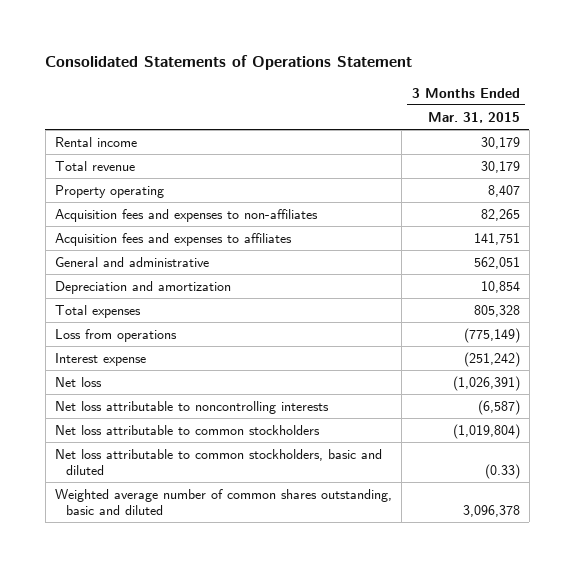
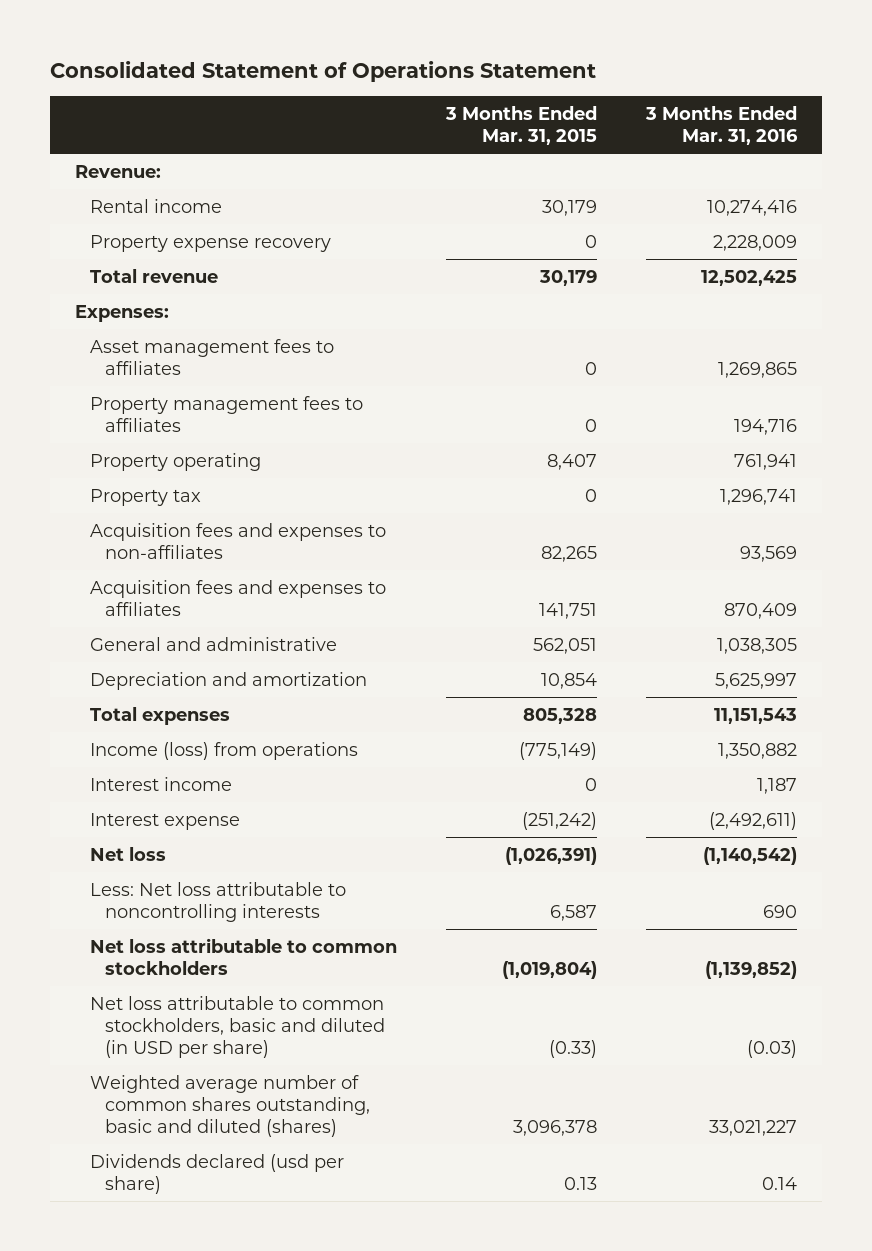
[45,54,413,70] Consolidated Statements of Operations Statement -> [49,61,596,83] Consolidated Statement of Operations Statement
none -> [645,106,799,146] 3 Months Ended Mar. 31, 2016
none -> [74,164,161,178] Revenue:
none -> [89,234,331,252] Property expense recovery
none -> [74,304,169,322] Expenses:
none -> [89,338,334,375] Asset management fees to affiliates
none -> [89,395,363,432] Property management fees to affiliates
none -> [89,488,201,506] Property tax
[55,328,178,342] Loss from operations -> [89,741,358,760] Income (loss) from operations
none -> [89,776,232,791] Interest income
[55,400,330,414] Net loss attributable to noncontrolling interests -> [89,881,346,922] Less: Net loss attributable to noncontrolling interests
[477,399,520,415] (6,587) -> [550,904,598,921] 6,587
[55,448,383,476] Net loss attributable to common stockholders, basic and diluted -> [89,995,386,1058] Net loss attributable to common stockholders, basic and diluted (in USD per share)
[55,488,393,516] Weighted average number of common shares outstanding, basic and diluted -> [89,1074,371,1137] Weighted average number of common shares outstanding, basic and diluted (shares)
none -> [89,1153,344,1194] Dividends declared (usd per share)

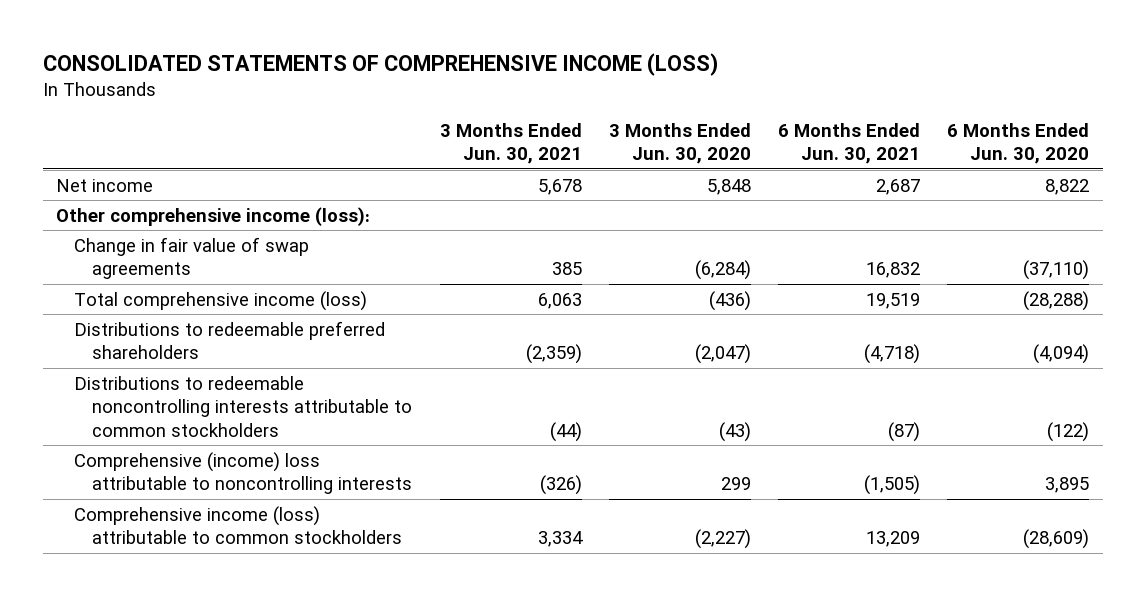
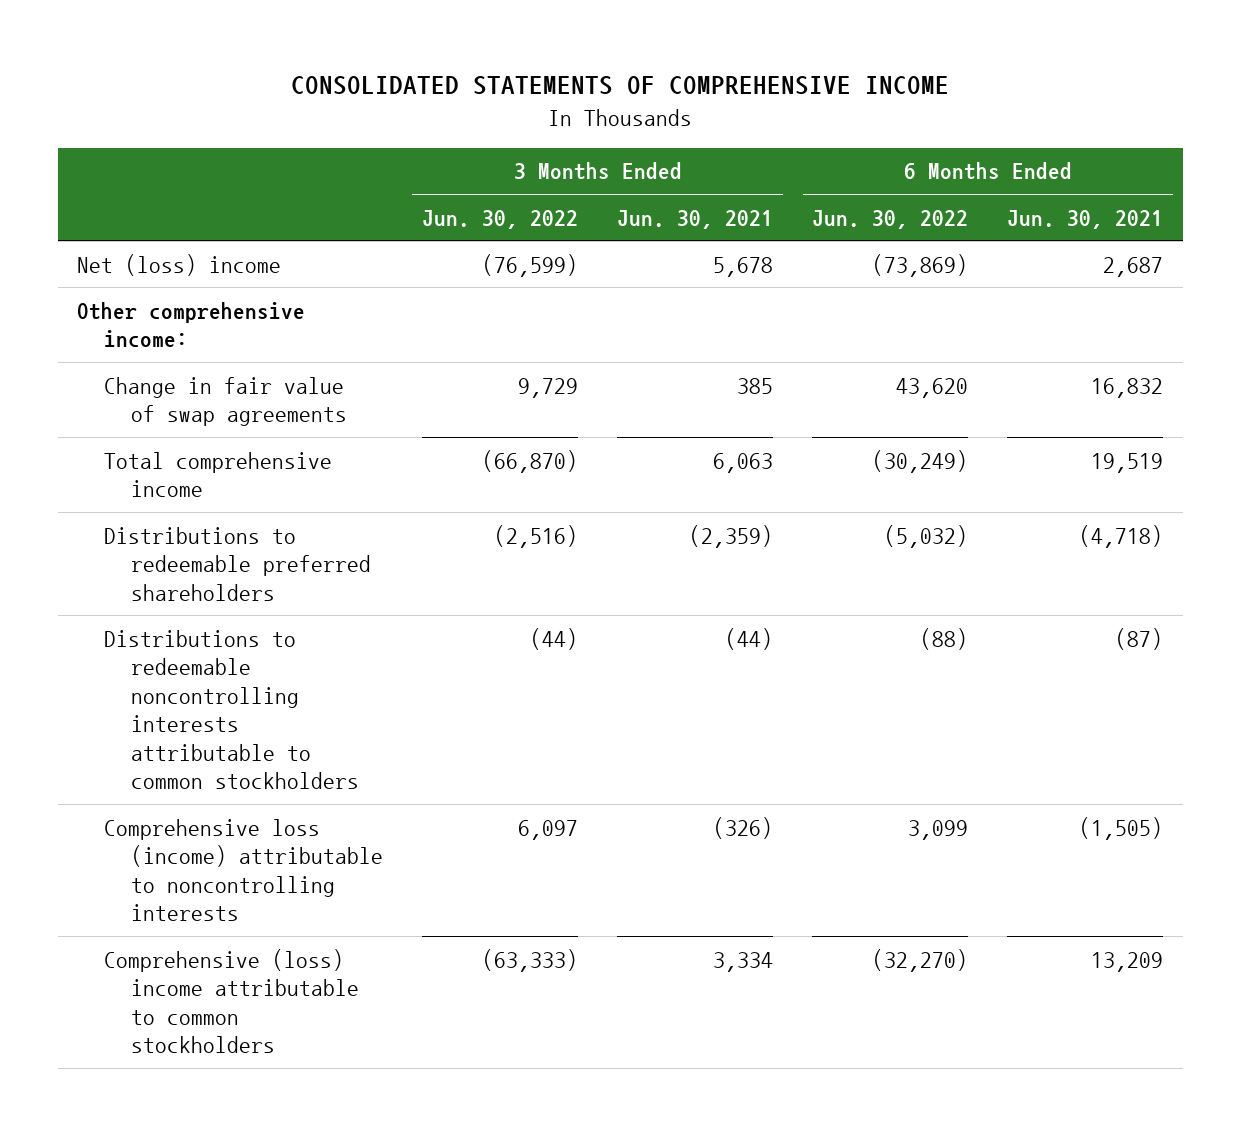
[42,53,718,77] CONSOLIDATED STATEMENTS OF COMPREHENSIVE INCOME (LOSS) -> [291,76,950,96] CONSOLIDATED STATEMENTS OF COMPREHENSIVE INCOME
[608,122,751,165] 3 Months Ended Jun. 30, 2020 -> none
[946,122,1089,165] 6 Months Ended Jun. 30, 2020 -> none
none -> [422,209,579,229] Jun. 30, 2022
none -> [812,209,969,229] Jun. 30, 2022
[56,178,154,192] Net income -> [77,253,282,276] Net (loss) income
[56,206,371,226] Other comprehensive income (loss): -> [77,301,306,349] Other comprehensive income:
[74,290,368,311] Total comprehensive income (loss) -> [104,451,333,498] Total comprehensive income
[74,451,413,495] Comprehensive (income) loss attributable to noncontrolling interests -> [104,818,384,922] Comprehensive loss (income) attributable to noncontrolling interests
[74,505,403,545] Comprehensive income (loss) attributable to common stockholders -> [104,948,360,1054] Comprehensive (loss) income attributable to common stockholders

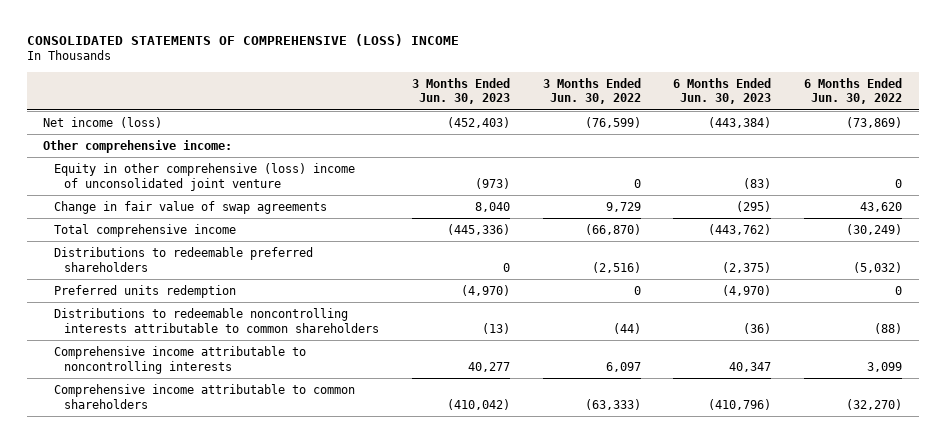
[291,76,950,96] CONSOLIDATED STATEMENTS OF COMPREHENSIVE INCOME -> [26,33,459,46] CONSOLIDATED STATEMENTS OF COMPREHENSIVE (LOSS) INCOME
[617,209,774,229] Jun. 30, 2021 -> none
[1007,209,1164,229] Jun. 30, 2021 -> none
none -> [412,77,511,105] 3 Months Ended Jun. 30, 2023
none -> [673,77,772,105] 6 Months Ended Jun. 30, 2023
[77,253,282,276] Net (loss) income -> [43,116,163,128] Net income (loss)
none -> [53,162,355,191] Equity in other comprehensive (loss) income of unconsolidated joint venture
none -> [53,284,236,298] Preferred units redemption
[104,629,360,790] Distributions to redeemable noncontrolling interests attributable to common stockholders -> [53,307,380,333] Distributions to redeemable noncontrolling interests attributable to common shareholders
[104,818,384,922] Comprehensive loss (income) attributable to noncontrolling interests -> [53,345,306,374] Comprehensive income attributable to noncontrolling interests
[104,948,360,1054] Comprehensive (loss) income attributable to common stockholders -> [53,383,355,409] Comprehensive income attributable to common shareholders

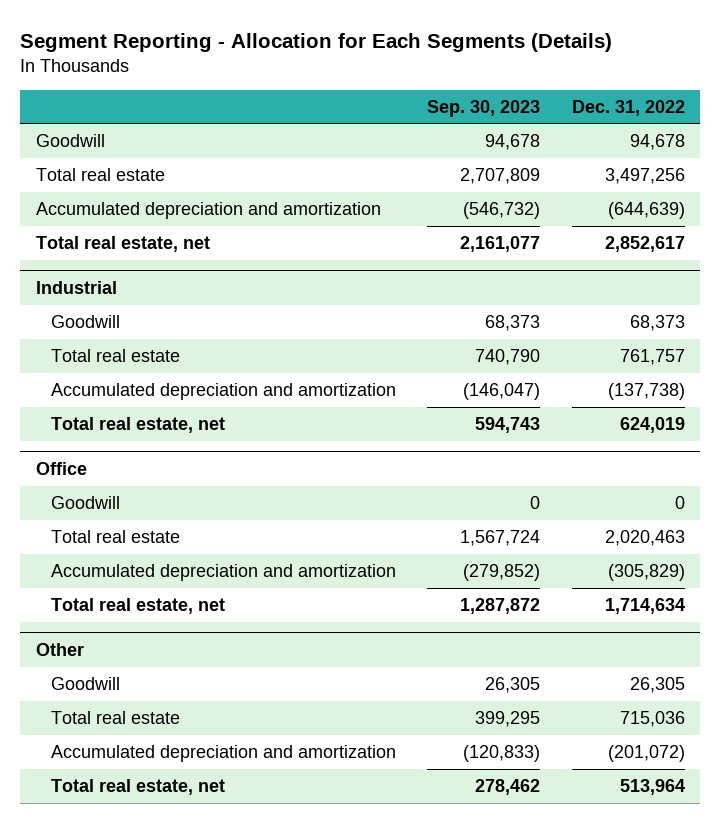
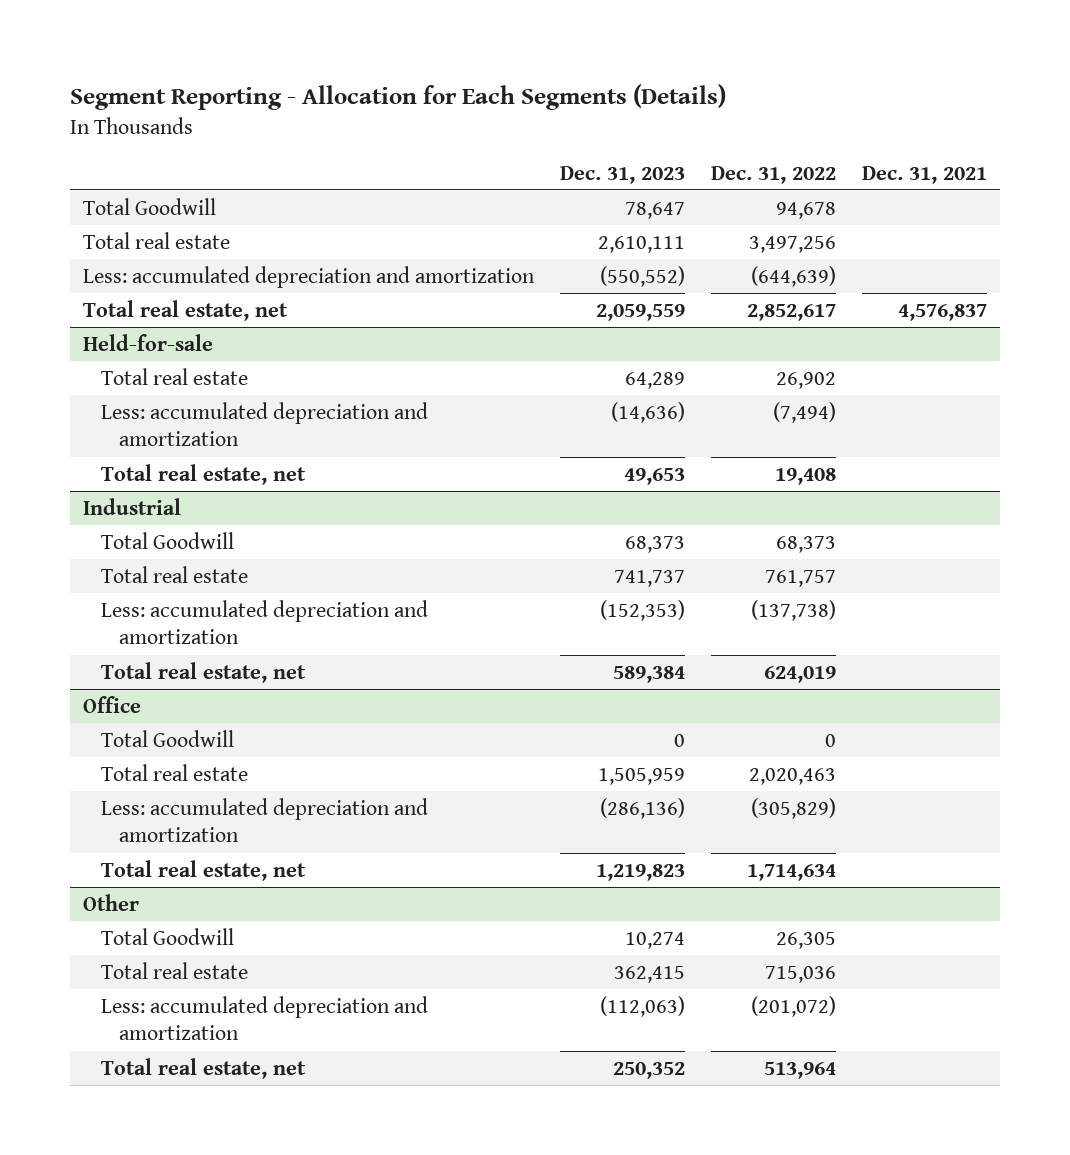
[427,99,541,117] Sep. 30, 2023 -> none
none -> [560,165,686,184] Dec. 31, 2023
none -> [861,165,987,184] Dec. 31, 2021
[35,134,105,148] Goodwill -> [83,197,217,215] Total Goodwill
[35,202,381,220] Accumulated depreciation and amortization -> [83,265,536,288] Less: accumulated depreciation and amortization
none -> [83,333,214,351] Held-for-sale
none -> [101,367,249,385] Total real estate
none -> [101,401,429,447] Less: accumulated depreciation and amortization
none -> [101,463,307,485] Total real estate, net
[50,315,120,329] Goodwill -> [101,531,235,549] Total Goodwill
[50,383,396,401] Accumulated depreciation and amortization -> [101,599,429,645] Less: accumulated depreciation and amortization
[50,496,120,510] Goodwill -> [101,729,235,747] Total Goodwill
[50,564,396,582] Accumulated depreciation and amortization -> [101,797,429,843] Less: accumulated depreciation and amortization
[50,677,120,691] Goodwill -> [101,927,235,945] Total Goodwill
[50,745,396,763] Accumulated depreciation and amortization -> [101,995,429,1041] Less: accumulated depreciation and amortization

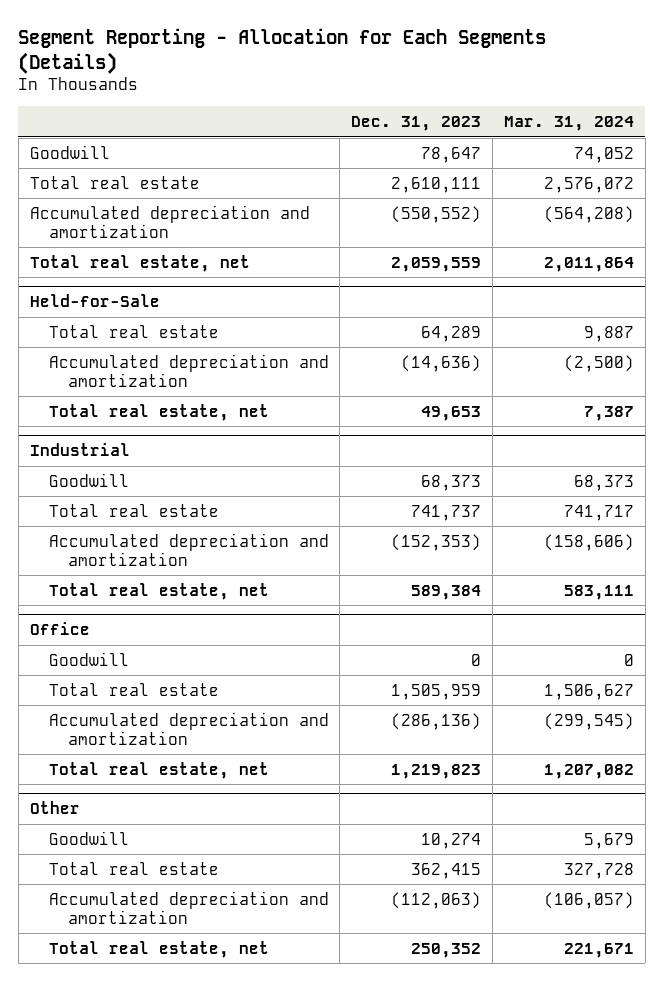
[711,165,837,184] Dec. 31, 2022 -> none
[861,165,987,184] Dec. 31, 2021 -> none
none -> [503,116,634,132] Mar. 31, 2024
[83,197,217,215] Total Goodwill -> [29,144,110,159] Goodwill
[83,265,536,288] Less: accumulated depreciation and amortization -> [29,204,310,238] Accumulated depreciation and amortization
[83,333,214,351] Held-for-sale -> [29,294,160,308] Held-for-Sale
[101,401,429,447] Less: accumulated depreciation and amortization -> [48,353,329,387] Accumulated depreciation and amortization
[101,531,235,549] Total Goodwill -> [48,472,129,487] Goodwill
[101,599,429,645] Less: accumulated depreciation and amortization -> [48,532,329,566] Accumulated depreciation and amortization
[101,729,235,747] Total Goodwill -> [48,651,129,666] Goodwill
[101,797,429,843] Less: accumulated depreciation and amortization -> [48,711,329,745] Accumulated depreciation and amortization
[101,927,235,945] Total Goodwill -> [48,830,129,845] Goodwill
[101,995,429,1041] Less: accumulated depreciation and amortization -> [48,890,329,924] Accumulated depreciation and amortization

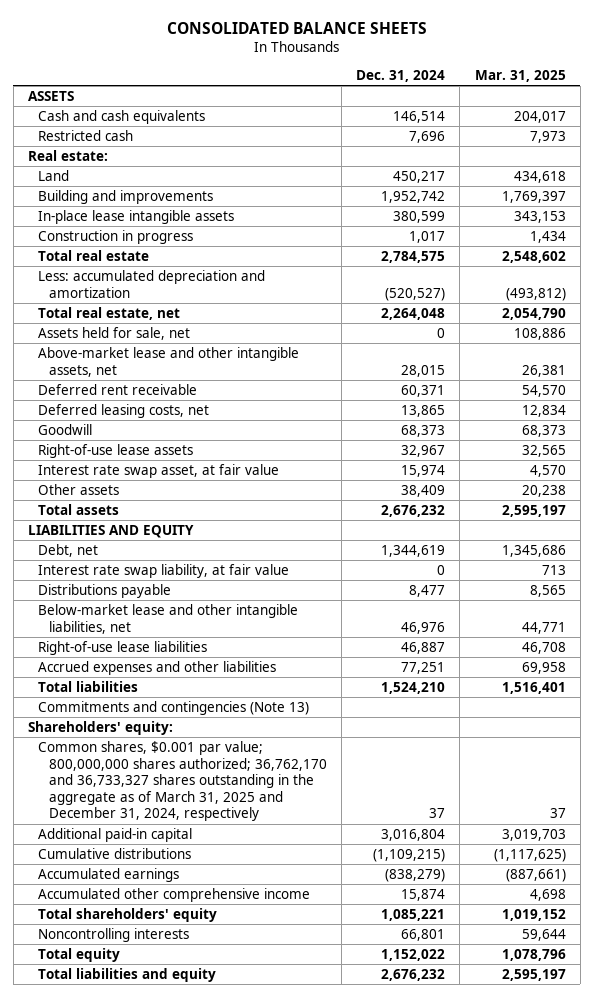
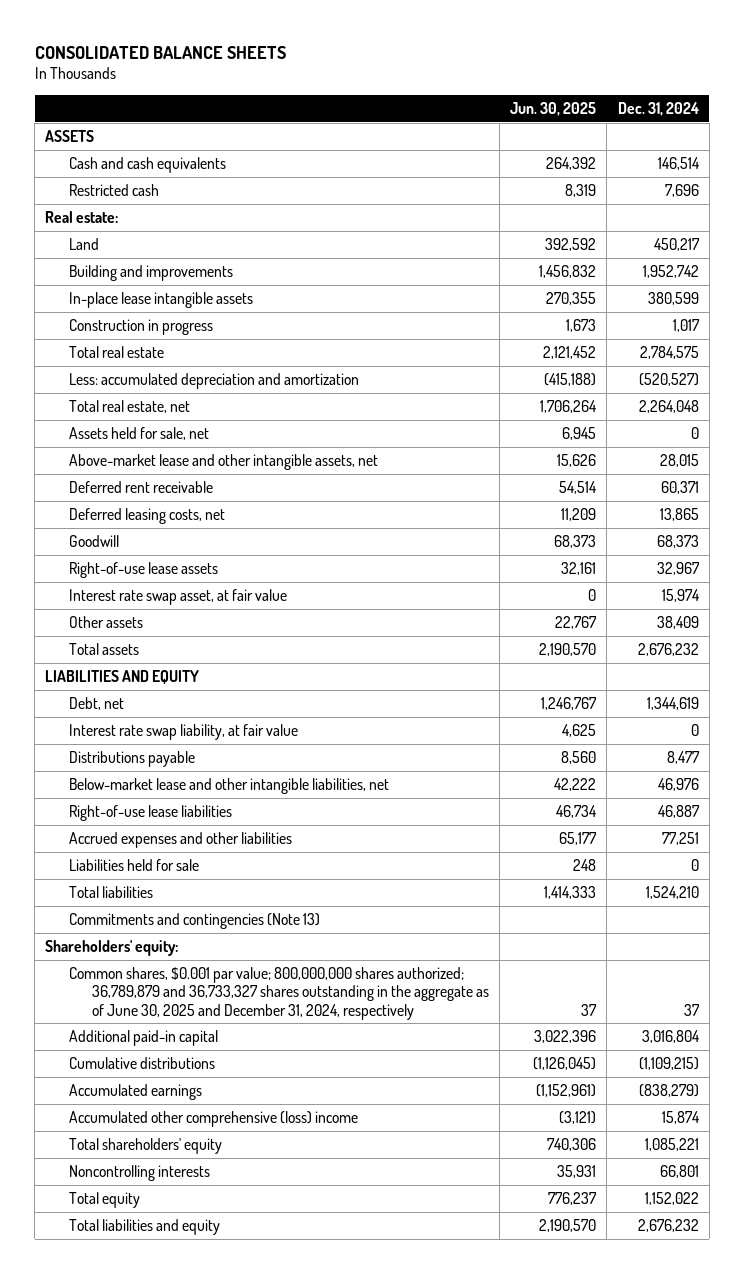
[474,69,566,82] Mar. 31, 2025 -> none
none -> [510,101,597,116] Jun. 30, 2025
none -> [68,859,199,872] Liabilities held for sale
[38,740,327,822] Common shares, $0.001 par value; 800,000,000 shares authorized; 36,762,170 and 36,733,327 shares outstanding in the aggregate as of March 31, 2025 and December 31, 2024, respectively -> [68,967,489,1020] Common shares, $0.001 par value; 800,000,000 shares authorized; 36,789,879 and 36,733,327 shares outstanding in the aggregate as of June 30, 2025 and December 31, 2024, respectively
[38,887,311,902] Accumulated other comprehensive income -> [68,1111,358,1128] Accumulated other comprehensive (loss) income

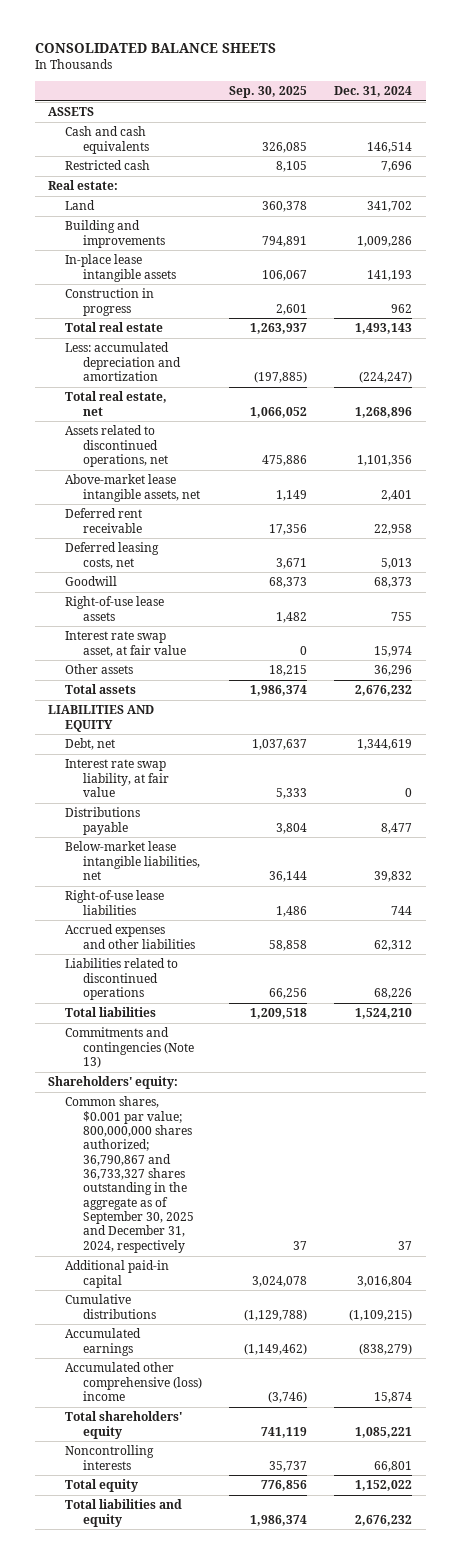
[510,101,597,116] Jun. 30, 2025 -> none
none -> [228,85,307,98] Sep. 30, 2025
[68,427,209,441] Assets held for sale, net -> none
[653,238,700,252] 450,217 -> [367,201,413,213] 341,702
[642,265,699,279] 1,952,742 -> [357,235,413,247] 1,009,286
[647,292,699,306] 380,599 -> [367,269,413,281] 141,193
[672,319,700,333] 1,017 -> [391,303,413,313] 962
[639,346,699,360] 2,784,575 -> [355,323,413,335] 1,493,143
[638,373,699,387] (520,527) -> [359,370,413,383] (224,247)
[638,400,699,414] 2,264,048 -> [355,406,413,418] 1,268,896
none -> [65,425,168,467] Assets related to discontinued operations, net
[68,454,378,471] Above-market lease and other intangible assets, net -> [65,474,200,502] Above-market lease intangible assets, net
[659,454,699,468] 28,015 -> [381,489,413,501] 2,401
[660,481,699,495] 60,371 -> [374,523,413,535] 22,958
[659,508,699,522] 13,865 -> [381,557,413,569] 5,013
[656,562,700,576] 32,967 -> [391,611,413,621] 755
[656,616,699,630] 38,409 -> [374,665,413,677] 36,296
[68,859,199,872] Liabilities held for sale -> none
[68,778,389,795] Below-market lease and other intangible liabilities, net -> [65,841,200,880] Below-market lease intangible liabilities, net
[657,778,699,792] 46,976 -> [374,870,413,882] 39,832
[657,805,700,819] 46,887 -> [391,905,413,915] 744
[661,832,699,846] 77,251 -> [374,939,413,951] 62,312
none -> [65,958,179,1000] Liabilities related to discontinued operations
[68,967,489,1020] Common shares, $0.001 par value; 800,000,000 shares authorized; 36,789,879 and 36,733,327 shares outstanding in the aggregate as of June 30, 2025 and December 31, 2024, respectively -> [65,1096,194,1253] Common shares, $0.001 par value; 800,000,000 shares authorized; 36,790,867 and 36,733,327 shares outstanding in the aggregate as of September 30, 2025 and December 31, 2024, respectively

